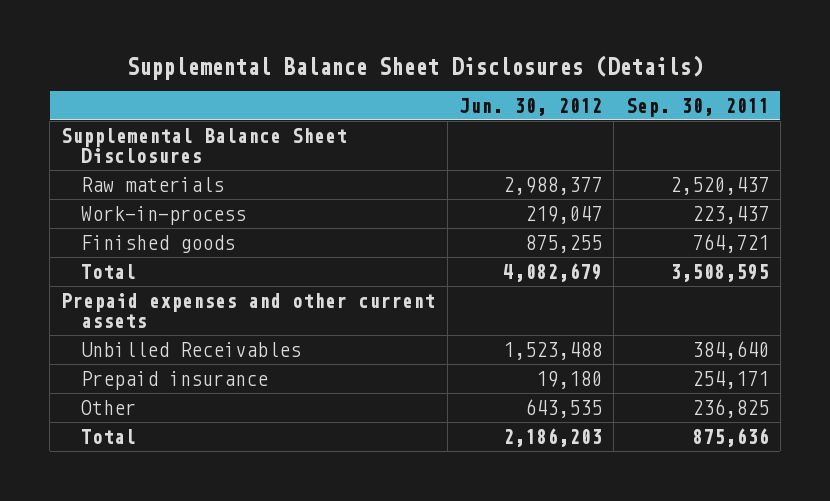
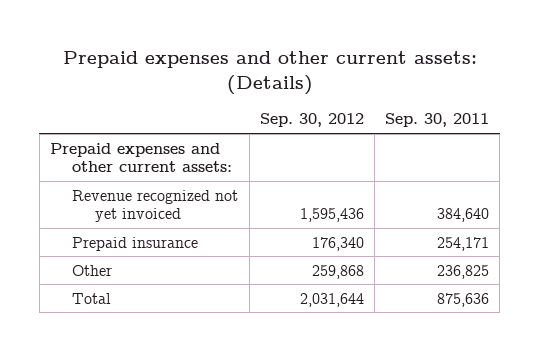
[127,54,704,80] Supplemental Balance Sheet Disclosures (Details) -> [62,51,477,95] Prepaid expenses and other current assets: (Details)
[459,97,603,116] Jun. 30, 2012 -> none
none -> [259,113,364,128] Sep. 30, 2012
[61,127,348,163] Supplemental Balance Sheet Disclosures -> none
[80,176,224,192] Raw materials -> none
[80,205,246,225] Work-in-process -> none
[80,234,235,253] Finished goods -> none
[80,263,136,279] Total -> none
[61,292,436,328] Prepaid expenses and other current assets -> [50,142,233,172] Prepaid expenses and other current assets:
[80,341,301,357] Unbilled Receivables -> [72,189,239,222] Revenue recognized not yet invoiced

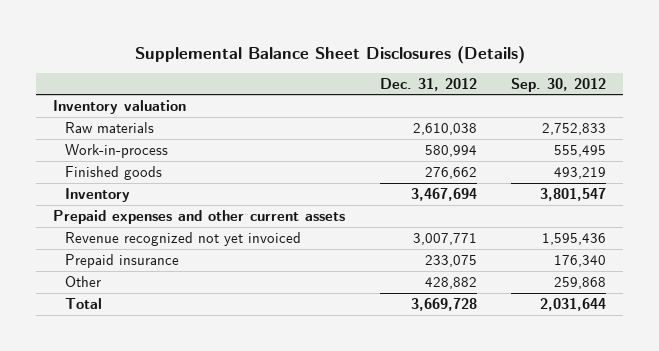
[62,51,477,95] Prepaid expenses and other current assets: (Details) -> [134,45,525,64] Supplemental Balance Sheet Disclosures (Details)
[385,113,490,128] Sep. 30, 2011 -> none
none -> [379,77,477,91] Dec. 31, 2012
none -> [53,99,187,114] Inventory valuation
none -> [64,121,154,133] Raw materials
none -> [64,143,168,158] Work-in-process
none -> [64,165,162,180] Finished goods
none -> [64,187,130,202] Inventory
[50,142,233,172] Prepaid expenses and other current assets: -> [53,209,346,224] Prepaid expenses and other current assets

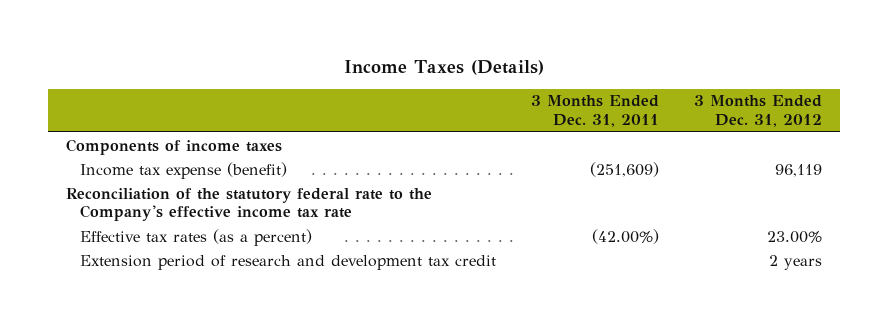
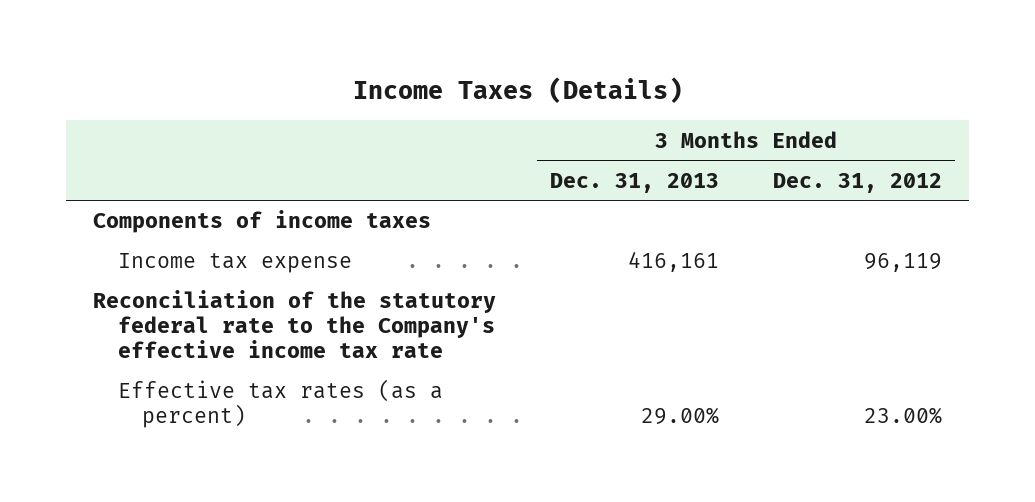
[531,95,660,128] 3 Months Ended Dec. 31, 2011 -> none
none -> [550,172,720,193] Dec. 31, 2013
[79,161,287,179] Income tax expense (benefit) -> [117,253,352,274] Income tax expense
[79,254,496,270] Extension period of research and development tax credit -> none

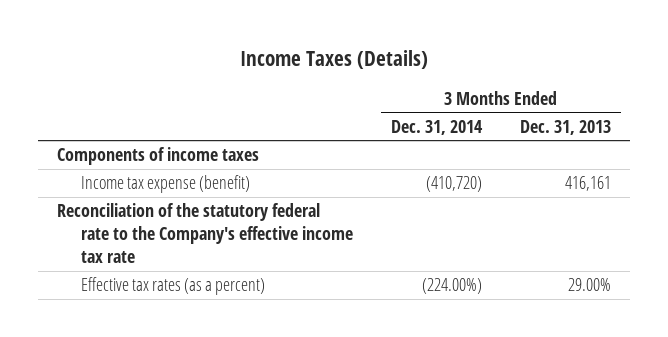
[772,172,942,193] Dec. 31, 2012 -> none
none -> [390,119,483,135] Dec. 31, 2014
[117,253,352,274] Income tax expense -> [80,175,250,194] Income tax expense (benefit)

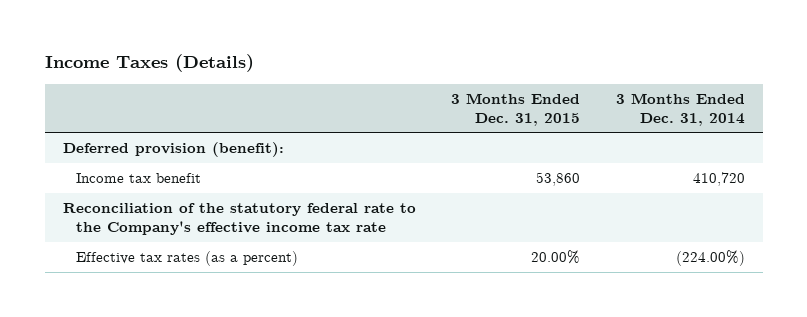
[520,119,612,135] Dec. 31, 2013 -> none
none -> [451,92,581,126] 3 Months Ended Dec. 31, 2015
[57,147,260,166] Components of income taxes -> none
none -> [62,142,284,158] Deferred provision (benefit):
[80,175,250,194] Income tax expense (benefit) -> [76,173,202,184] Income tax benefit
[425,176,482,193] (410,720) -> [692,172,745,187] 410,720

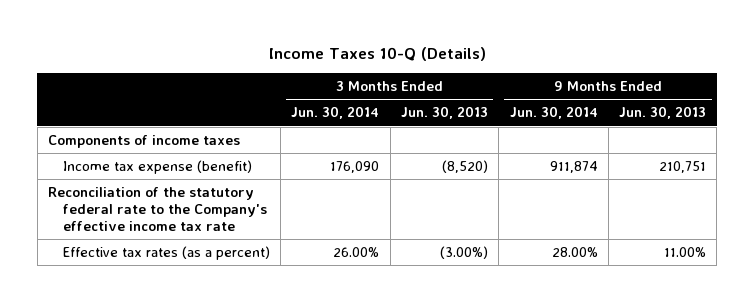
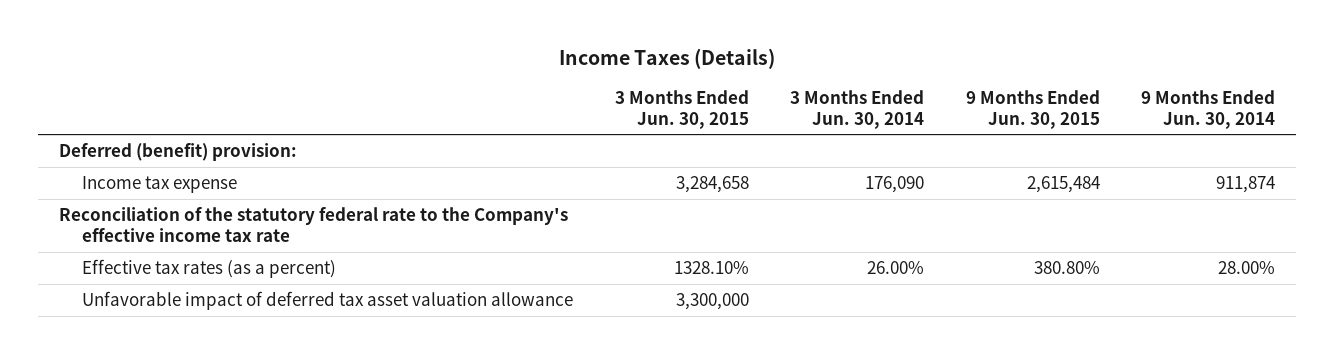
[268,47,486,62] Income Taxes 10-Q (Details) -> [559,47,776,69] Income Taxes (Details)
[400,106,488,120] Jun. 30, 2013 -> none
[619,106,707,120] Jun. 30, 2013 -> none
none -> [614,90,749,129] 3 Months Ended Jun. 30, 2015
none -> [965,90,1100,129] 9 Months Ended Jun. 30, 2015
[47,134,240,148] Components of income taxes -> none
none -> [58,143,297,162] Deferred (benefit) provision:
[62,159,252,174] Income tax expense (benefit) -> [81,176,237,194] Income tax expense
none -> [81,291,573,311] Unfavorable impact of deferred tax asset valuation allowance

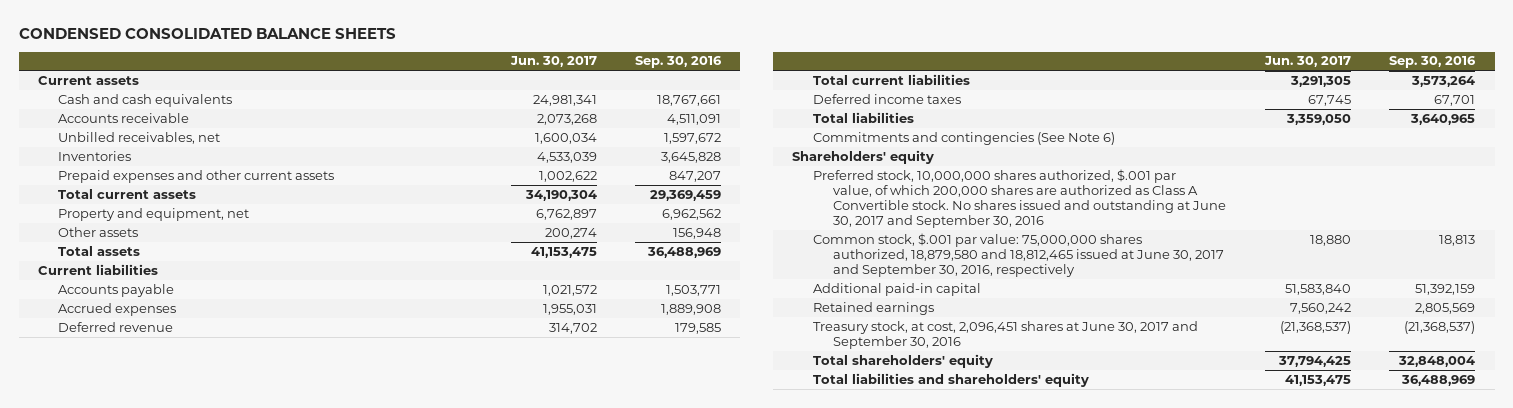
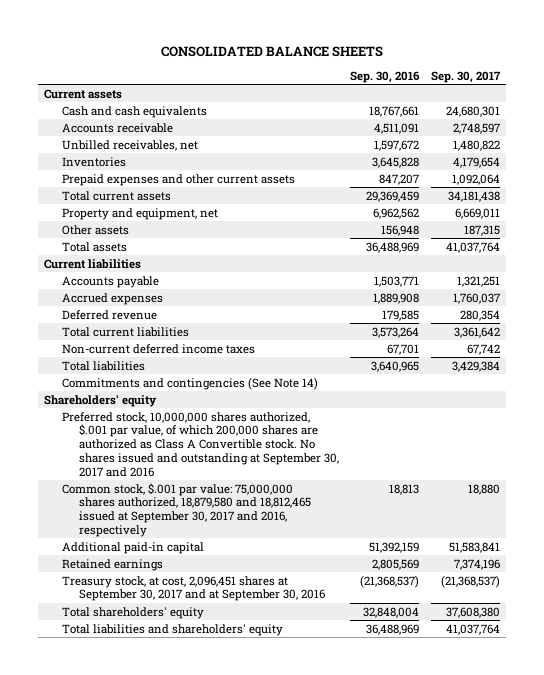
[18,27,396,39] CONDENSED CONSOLIDATED BALANCE SHEETS -> [161,46,384,58] CONSOLIDATED BALANCE SHEETS
[509,56,597,68] Jun. 30, 2017 -> none
none -> [431,71,502,84] Sep. 30, 2017
[812,93,961,104] Deferred income taxes -> [61,343,255,354] Non-current deferred income taxes
[812,131,1115,145] Commitments and contingencies (See Note 6) -> [61,376,318,390] Commitments and contingencies (See Note 14)
[812,168,1227,228] Preferred stock, 10,000,000 shares authorized, $.001 par value, of which 200,000 shares are authorized as Class A Convertible stock. No shares issued and outstanding at June 30, 2017 and September 30, 2016 -> [61,411,339,477] Preferred stock, 10,000,000 shares authorized, $.001 par value, of which 200,000 shares are authorized as Class A Convertible stock. No shares issued and outstanding at September 30, 2017 and 2016
[812,232,1225,277] Common stock, $.001 par value: 75,000,000 shares authorized, 18,879,580 and 18,812,465 issued at June 30, 2017 and September 30, 2016, respectively -> [61,482,311,537] Common stock, $.001 par value: 75,000,000 shares authorized, 18,879,580 and 18,812,465 issued at September 30, 2017 and 2016, respectively
[812,320,1198,349] Treasury stock, at cost, 2,096,451 shares at June 30, 2017 and September 30, 2016 -> [61,575,325,602] Treasury stock, at cost, 2,096,451 shares at September 30, 2017 and at September 30, 2016

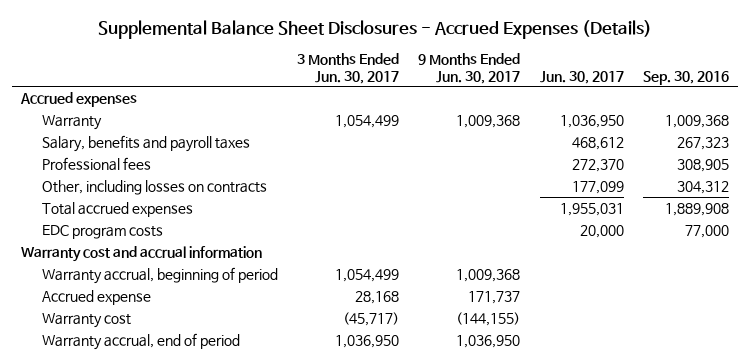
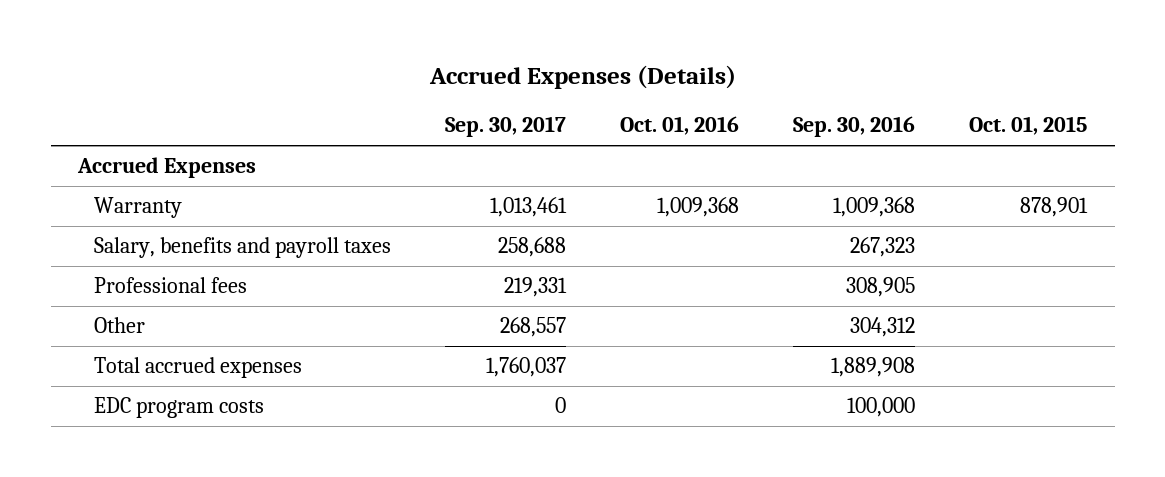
[98,19,653,39] Supplemental Balance Sheet Disclosures - Accrued Expenses (Details) -> [428,65,736,90] Accrued Expenses (Details)
[297,52,400,84] 3 Months Ended Jun. 30, 2017 -> none
[418,52,521,84] 9 Months Ended Jun. 30, 2017 -> none
[539,70,624,84] Jun. 30, 2017 -> none
none -> [444,116,566,138] Sep. 30, 2017
none -> [619,116,739,136] Oct. 01, 2016
none -> [969,116,1088,136] Oct. 01, 2015
[20,92,138,108] Accrued expenses -> [77,157,257,179] Accrued Expenses
[42,180,268,196] Other, including losses on contracts -> [93,317,145,334] Other
[21,246,263,263] Warranty cost and accrual information -> none
[42,267,279,285] Warranty accrual, beginning of period -> none
[42,290,152,306] Accrued expense -> none
[42,313,132,329] Warranty cost -> none
[42,333,241,351] Warranty accrual, end of period -> none
[684,225,729,239] 77,000 -> [847,397,916,418] 100,000

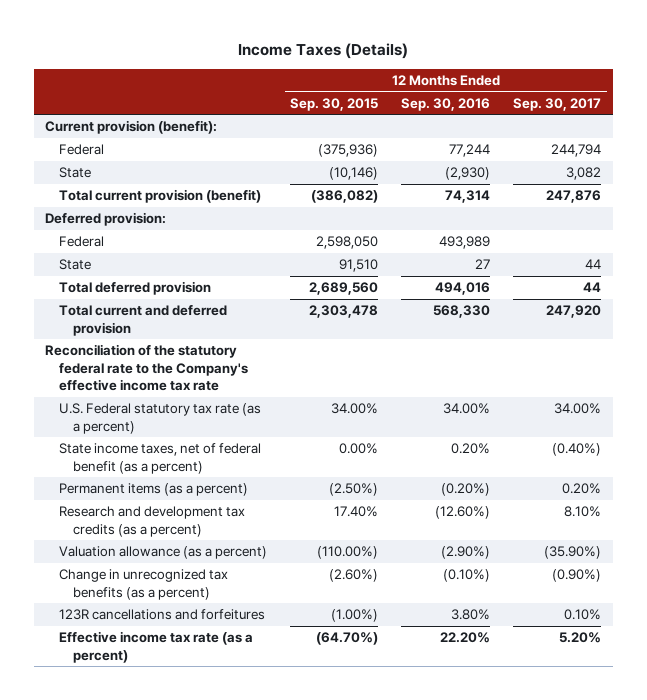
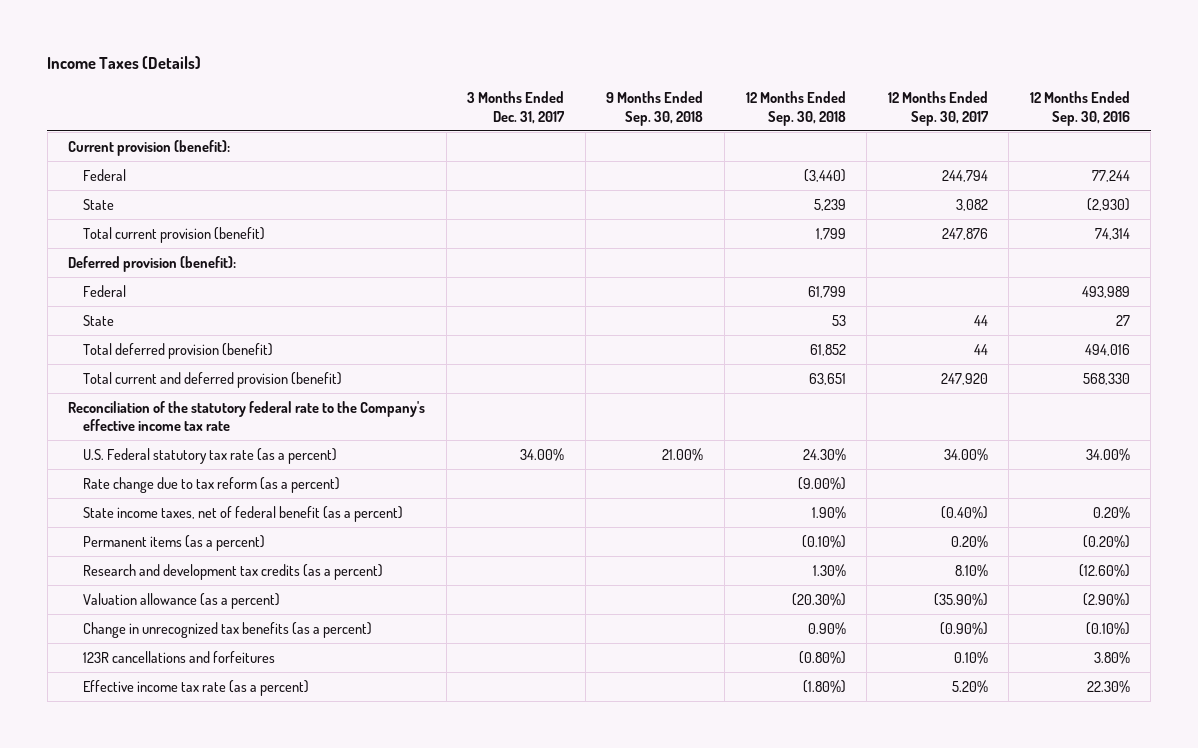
[290,97,379,111] Sep. 30, 2015 -> none
none -> [467,91,566,124] 3 Months Ended Dec. 31, 2017
none -> [606,91,704,126] 9 Months Ended Sep. 30, 2018
none -> [745,91,846,126] 12 Months Ended Sep. 30, 2018
[45,212,167,227] Deferred provision: -> [68,255,237,272] Deferred provision (benefit):
[59,281,212,296] Total deferred provision -> [83,342,274,359] Total deferred provision (benefit)
[59,305,228,336] Total current and deferred provision -> [83,371,343,388] Total current and deferred provision (benefit)
none -> [83,476,341,493] Rate change due to tax reform (as a percent)
[440,632,491,644] 22.20% -> [1086,679,1130,693] 22.30%

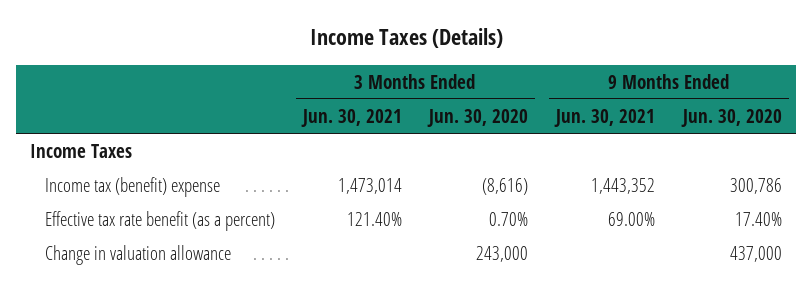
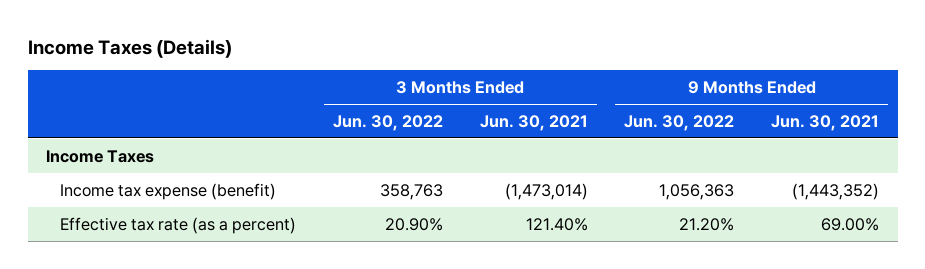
[427,108,529,127] Jun. 30, 2020 -> none
[680,108,782,127] Jun. 30, 2020 -> none
none -> [332,114,443,131] Jun. 30, 2022
none -> [624,114,735,131] Jun. 30, 2022
[44,244,231,265] Change in valuation allowance -> none
[44,176,220,197] Income tax (benefit) expense -> [60,182,277,200] Income tax expense (benefit)
[337,177,402,194] 1,473,014 -> [504,182,588,200] (1,473,014)
[591,177,656,194] 1,443,352 -> [792,182,880,200] (1,443,352)
[44,210,275,231] Effective tax rate benefit (as a percent) -> [60,216,297,234] Effective tax rate (as a percent)

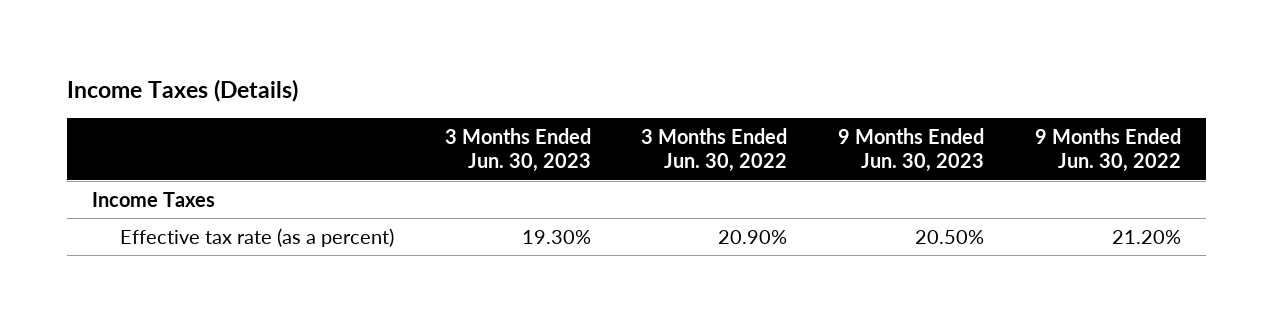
[479,114,588,131] Jun. 30, 2021 -> none
[771,114,880,131] Jun. 30, 2021 -> none
none -> [444,127,591,173] 3 Months Ended Jun. 30, 2023
none -> [837,127,984,173] 9 Months Ended Jun. 30, 2023
[60,182,277,200] Income tax expense (benefit) -> none

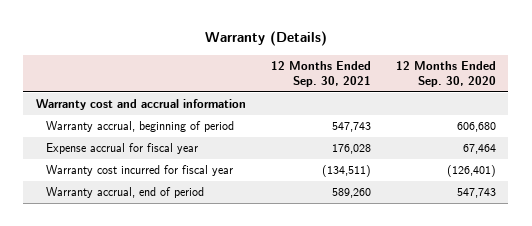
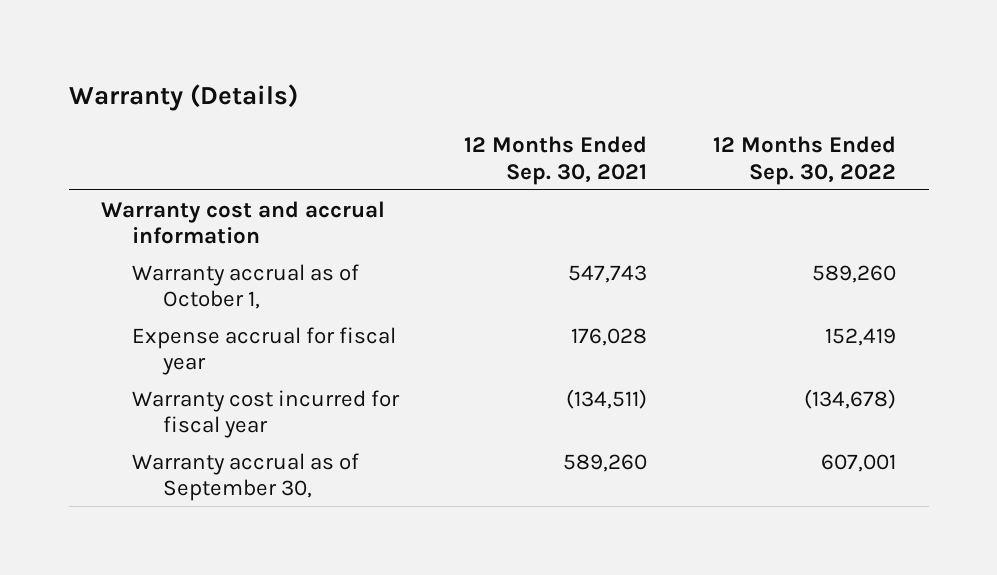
[395,60,496,88] 12 Months Ended Sep. 30, 2020 -> none
none -> [712,136,896,185] 12 Months Ended Sep. 30, 2022
[46,121,235,133] Warranty accrual, beginning of period -> [131,263,359,310] Warranty accrual as of October 1,
[46,187,205,199] Warranty accrual, end of period -> [131,452,359,502] Warranty accrual as of September 30,

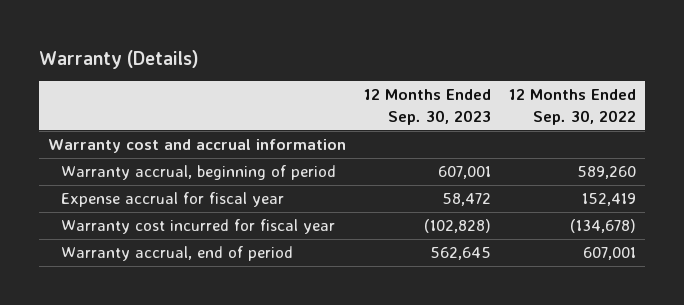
[464,136,648,185] 12 Months Ended Sep. 30, 2021 -> none
none -> [363,89,491,125] 12 Months Ended Sep. 30, 2023
[131,263,359,310] Warranty accrual as of October 1, -> [60,165,336,181] Warranty accrual, beginning of period
[131,452,359,502] Warranty accrual as of September 30, -> [60,246,293,262] Warranty accrual, end of period

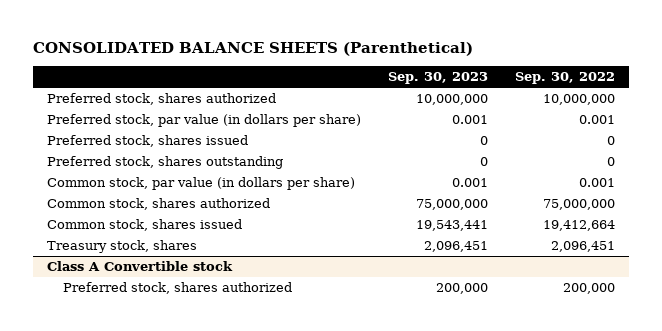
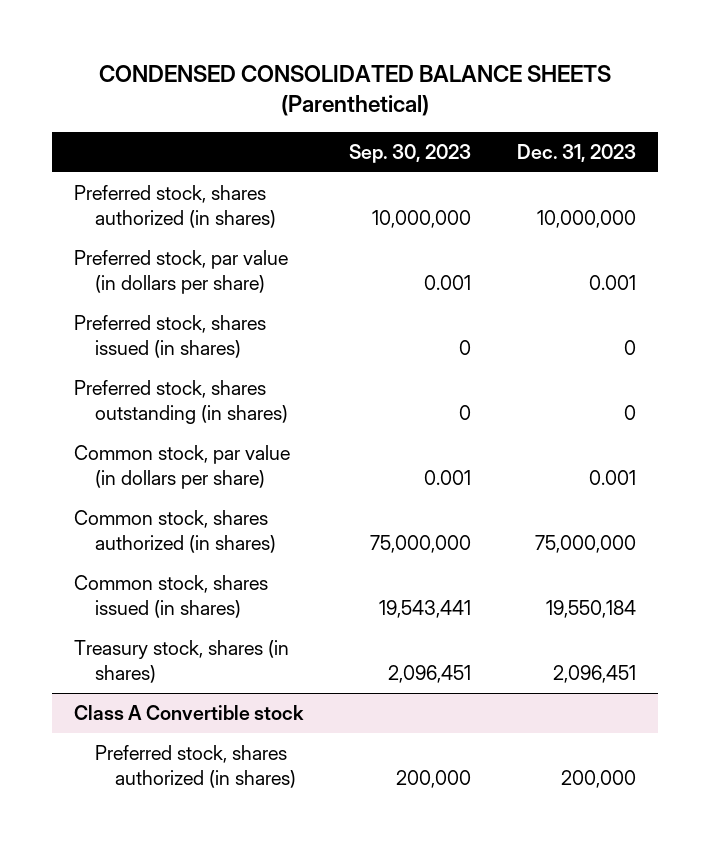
[33,41,474,56] CONSOLIDATED BALANCE SHEETS (Parenthetical) -> [99,64,612,117] CONDENSED CONSOLIDATED BALANCE SHEETS (Parenthetical)
[515,72,616,85] Sep. 30, 2022 -> none
none -> [516,144,636,163] Dec. 31, 2023
[46,93,276,106] Preferred stock, shares authorized -> [74,185,276,229] Preferred stock, shares authorized (in shares)
[46,135,248,148] Preferred stock, shares issued -> [74,315,267,359] Preferred stock, shares issued (in shares)
[46,156,283,170] Preferred stock, shares outstanding -> [74,380,288,425] Preferred stock, shares outstanding (in shares)
[46,198,270,211] Common stock, shares authorized -> [74,510,276,554] Common stock, shares authorized (in shares)
[46,219,242,232] Common stock, shares issued -> [74,575,269,619] Common stock, shares issued (in shares)
[46,240,197,254] Treasury stock, shares -> [74,640,290,684] Treasury stock, shares (in shares)
[62,282,292,295] Preferred stock, shares authorized -> [94,745,297,789] Preferred stock, shares authorized (in shares)

